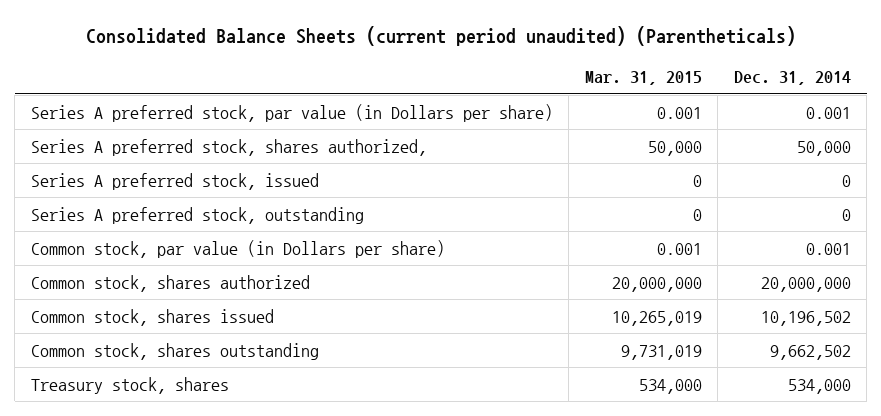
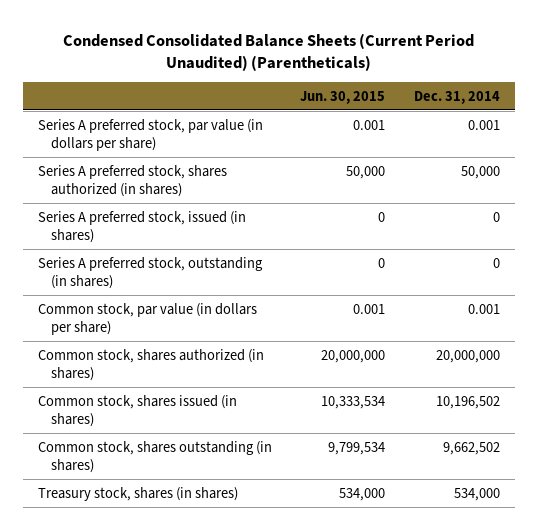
[85,25,796,46] Consolidated Balance Sheets (current period unaudited) (Parentheticals) -> [62,32,474,71] Condensed Consolidated Balance Sheets (Current Period Unaudited) (Parentheticals)
[584,71,702,86] Mar. 31, 2015 -> none
none -> [300,90,386,104] Jun. 30, 2015
[30,103,553,122] Series A preferred stock, par value (in Dollars per share) -> [37,118,263,151] Series A preferred stock, par value (in dollars per share)
[30,138,427,156] Series A preferred stock, shares authorized, -> [37,164,227,197] Series A preferred stock, shares authorized (in shares)
[30,172,319,190] Series A preferred stock, issued -> [37,210,246,243] Series A preferred stock, issued (in shares)
[30,206,364,224] Series A preferred stock, outstanding -> [37,256,263,289] Series A preferred stock, outstanding (in shares)
[30,239,445,258] Common stock, par value (in Dollars per share) -> [37,302,257,335] Common stock, par value (in dollars per share)
[30,274,310,292] Common stock, shares authorized -> [37,348,264,381] Common stock, shares authorized (in shares)
[30,308,274,326] Common stock, shares issued -> [37,394,237,427] Common stock, shares issued (in shares)
[30,342,319,360] Common stock, shares outstanding -> [37,440,272,473] Common stock, shares outstanding (in shares)
[30,376,229,394] Treasury stock, shares -> [37,486,238,501] Treasury stock, shares (in shares)

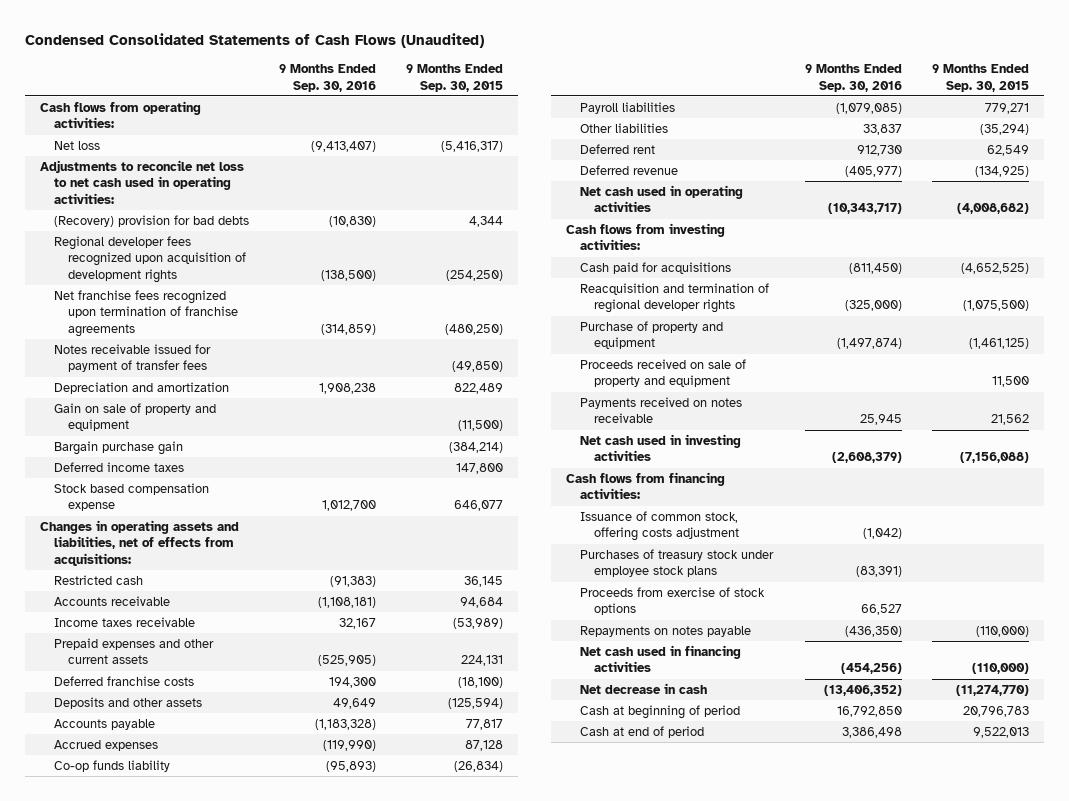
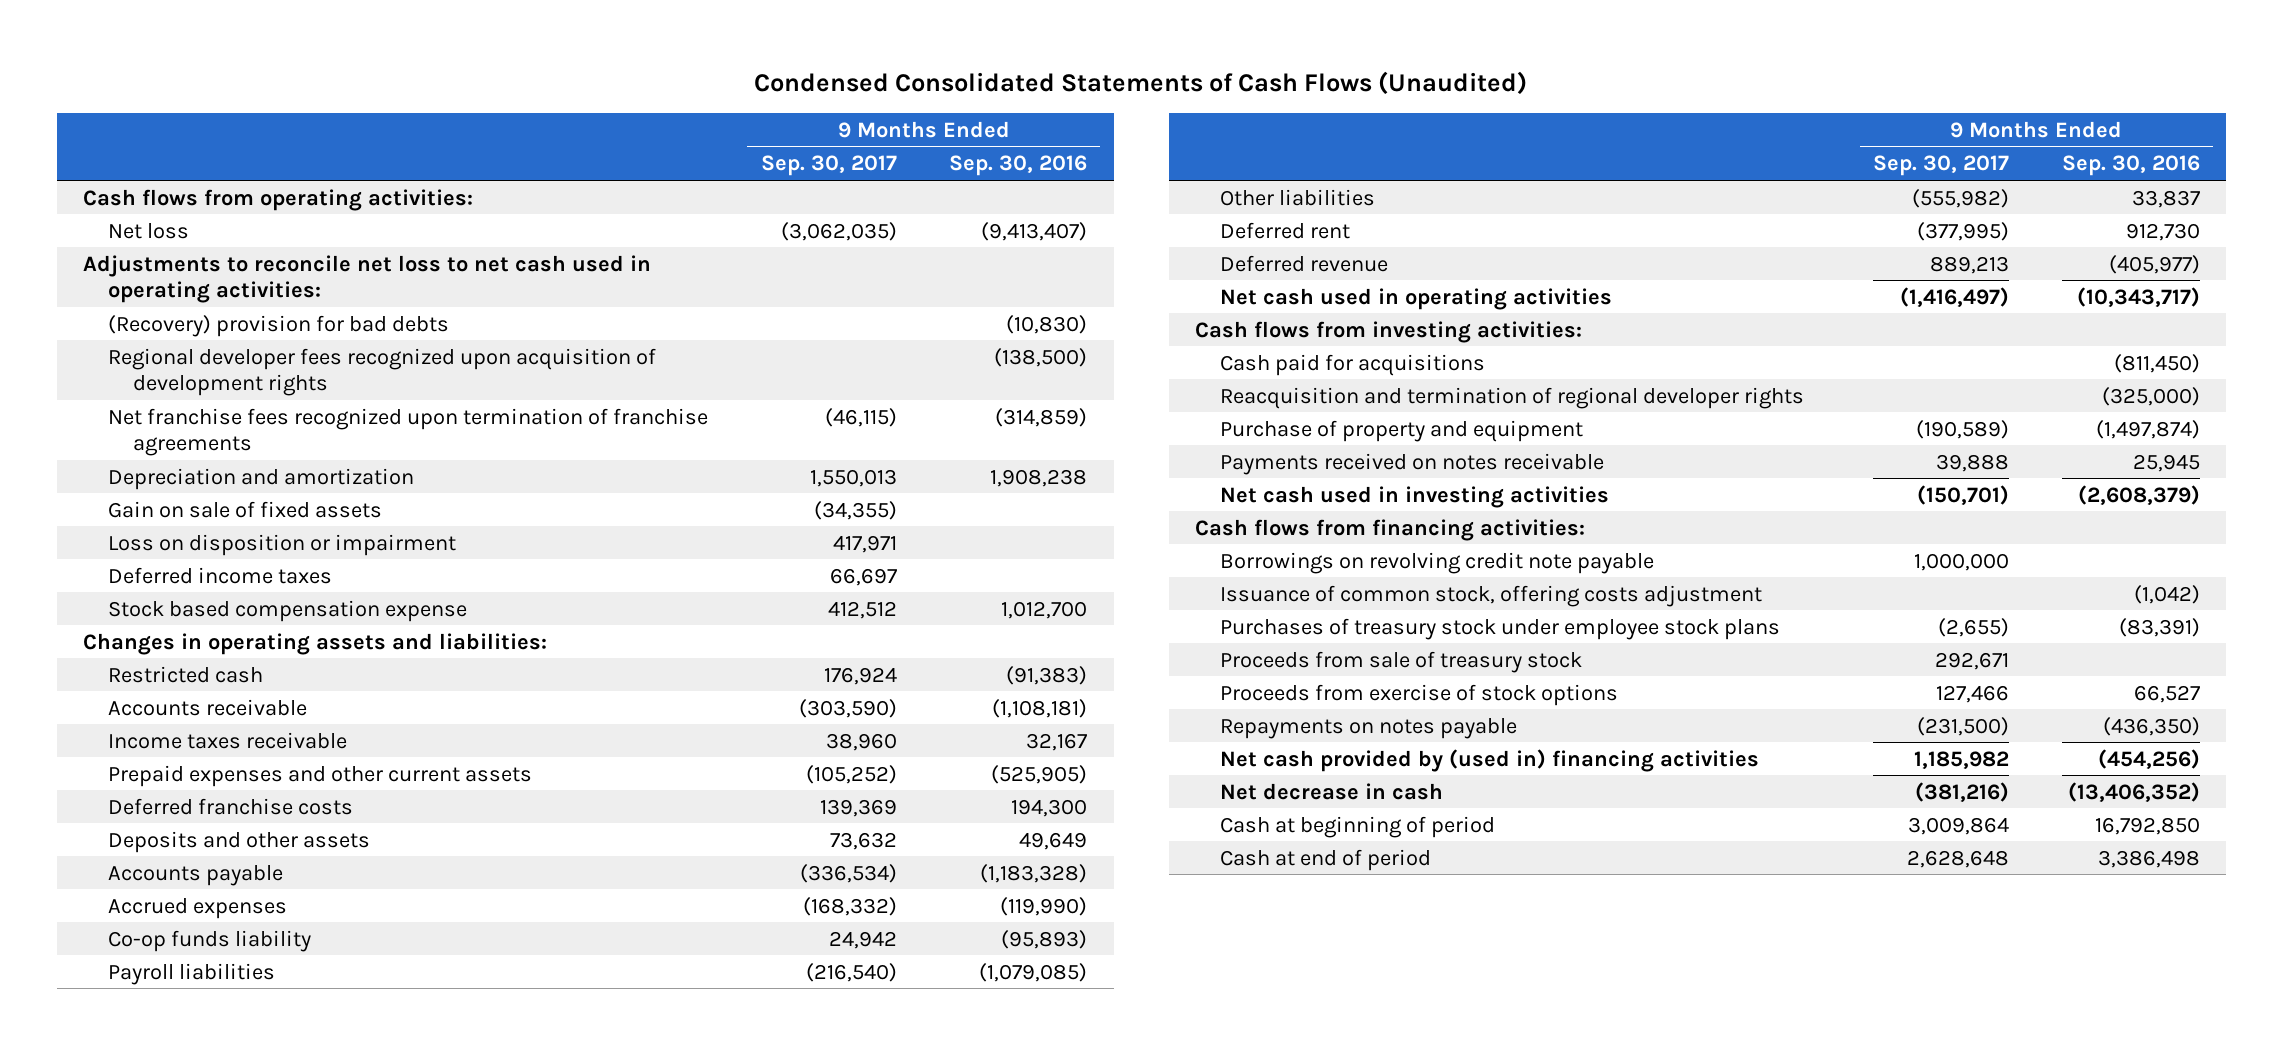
[405,64,503,92] 9 Months Ended Sep. 30, 2015 -> none
none -> [760,155,897,177] Sep. 30, 2017
[53,344,211,373] Notes receivable issued for payment of transfer fees -> none
[53,441,183,456] Bargain purchase gain -> none
[53,403,216,432] Gain on sale of property and equipment -> [108,500,383,518] Gain on sale of fixed assets
none -> [108,533,457,556] Loss on disposition or impairment
[39,520,239,566] Changes in operating assets and liabilities, net of effects from acquisitions: -> [83,632,548,655] Changes in operating assets and liabilities:
[580,359,747,388] Proceeds received on sale of property and equipment -> none
none -> [1220,551,1655,574] Borrowings on revolving credit note payable
none -> [1220,650,1583,673] Proceeds from sale of treasury stock
[580,645,742,673] Net cash used in financing activities -> [1220,748,1760,772] Net cash provided by (used in) financing activities

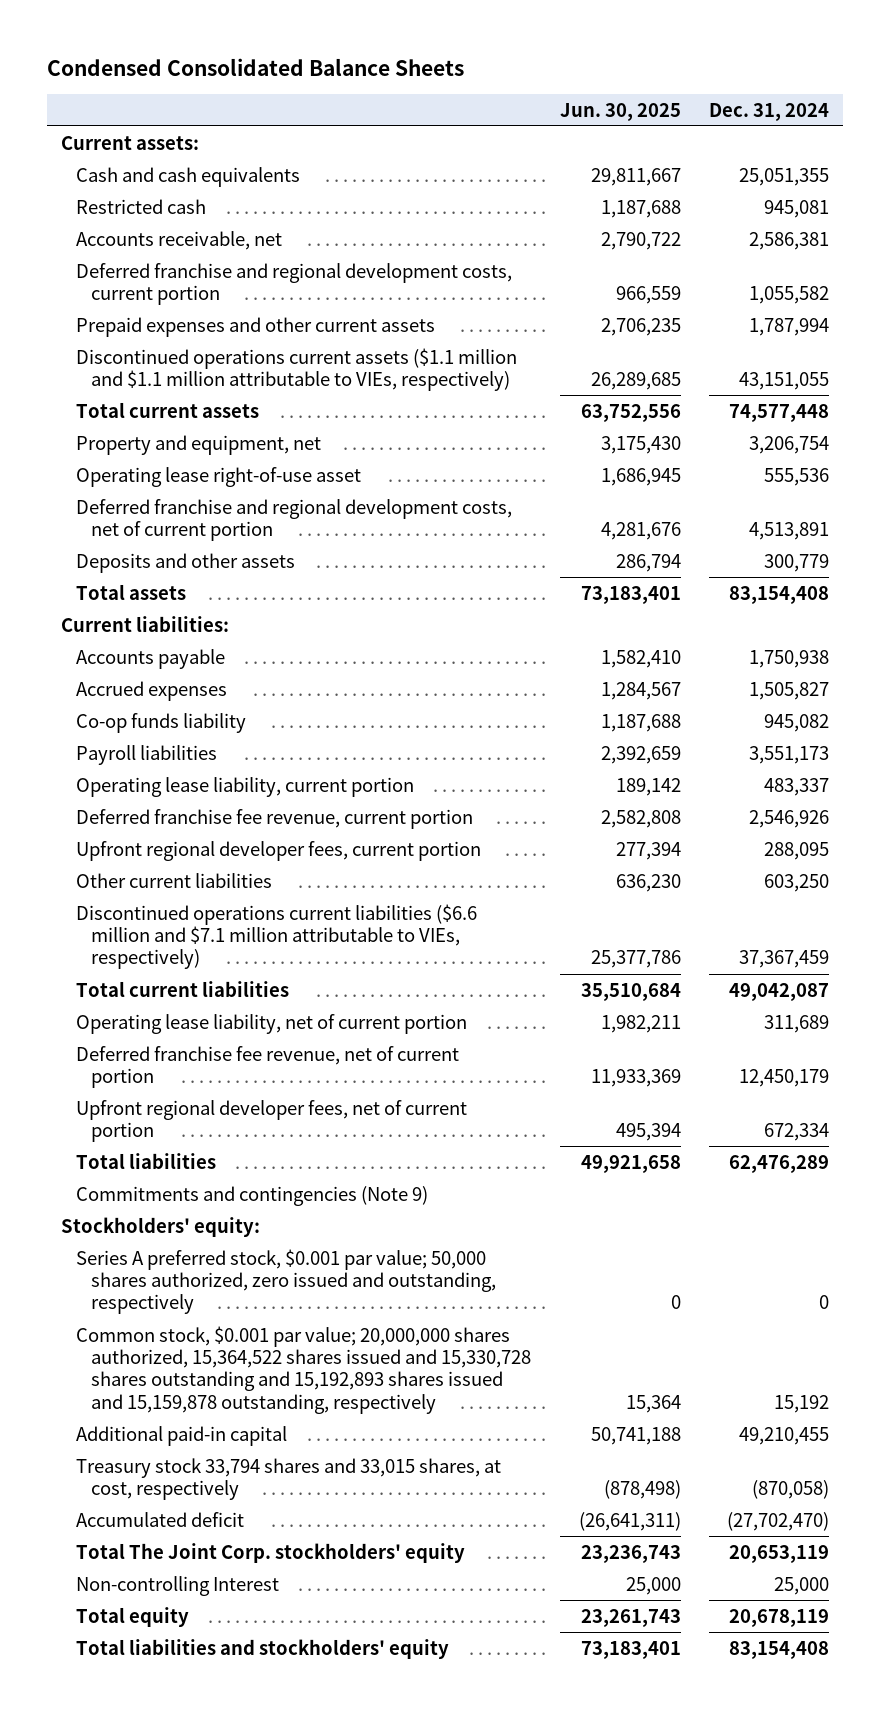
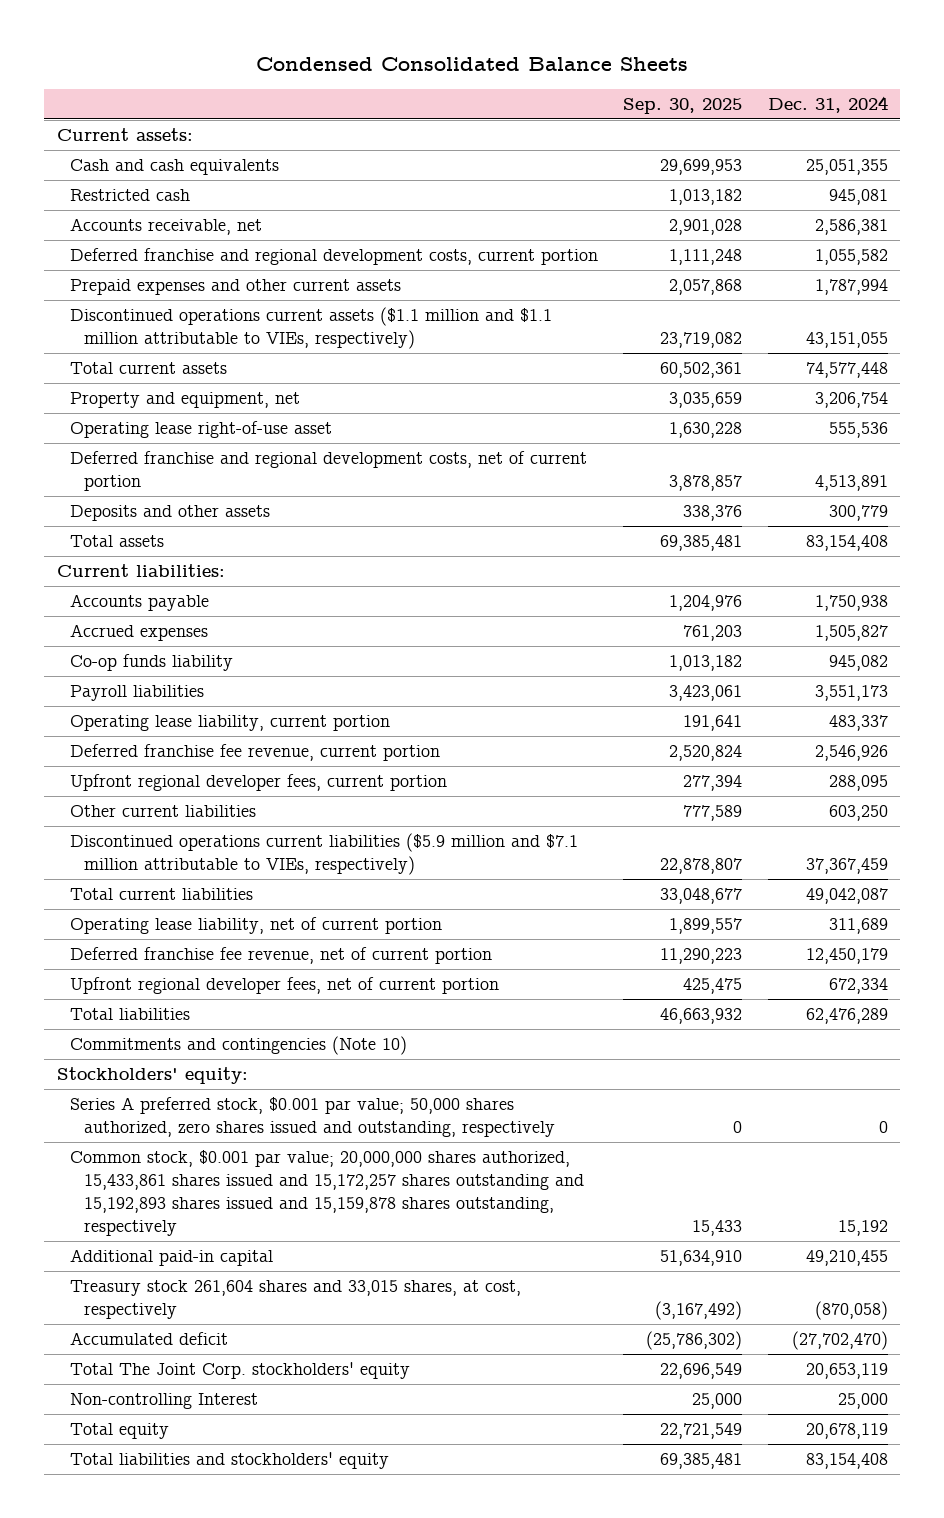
[559,102,681,121] Jun. 30, 2025 -> none
none -> [623,98,743,115] Sep. 30, 2025
[76,903,478,970] Discontinued operations current liabilities ($6.6 million and $7.1 million attributable to VIEs, respectively) -> [70,832,579,875] Discontinued operations current liabilities ($5.9 million and $7.1 million attributable to VIEs, respectively)
[76,1185,429,1206] Commitments and contingencies (Note 9) -> [70,1035,408,1055] Commitments and contingencies (Note 10)
[76,1248,497,1315] Series A preferred stock, $0.001 par value; 50,000 shares authorized, zero issued and outstanding, respectively -> [70,1096,555,1137] Series A preferred stock, $0.001 par value; 50,000 shares authorized, zero shares issued and outstanding, respectively
[76,1325,532,1414] Common stock, $0.001 par value; 20,000,000 shares authorized, 15,364,522 shares issued and 15,330,728 shares outstanding and 15,192,893 shares issued and 15,159,878 outstanding, respectively -> [70,1149,584,1236] Common stock, $0.001 par value; 20,000,000 shares authorized, 15,433,861 shares issued and 15,172,257 shares outstanding and 15,192,893 shares issued and 15,159,878 shares outstanding, respectively
[76,1457,502,1501] Treasury stock 33,794 shares and 33,015 shares, at cost, respectively -> [70,1279,522,1319] Treasury stock 261,604 shares and 33,015 shares, at cost, respectively

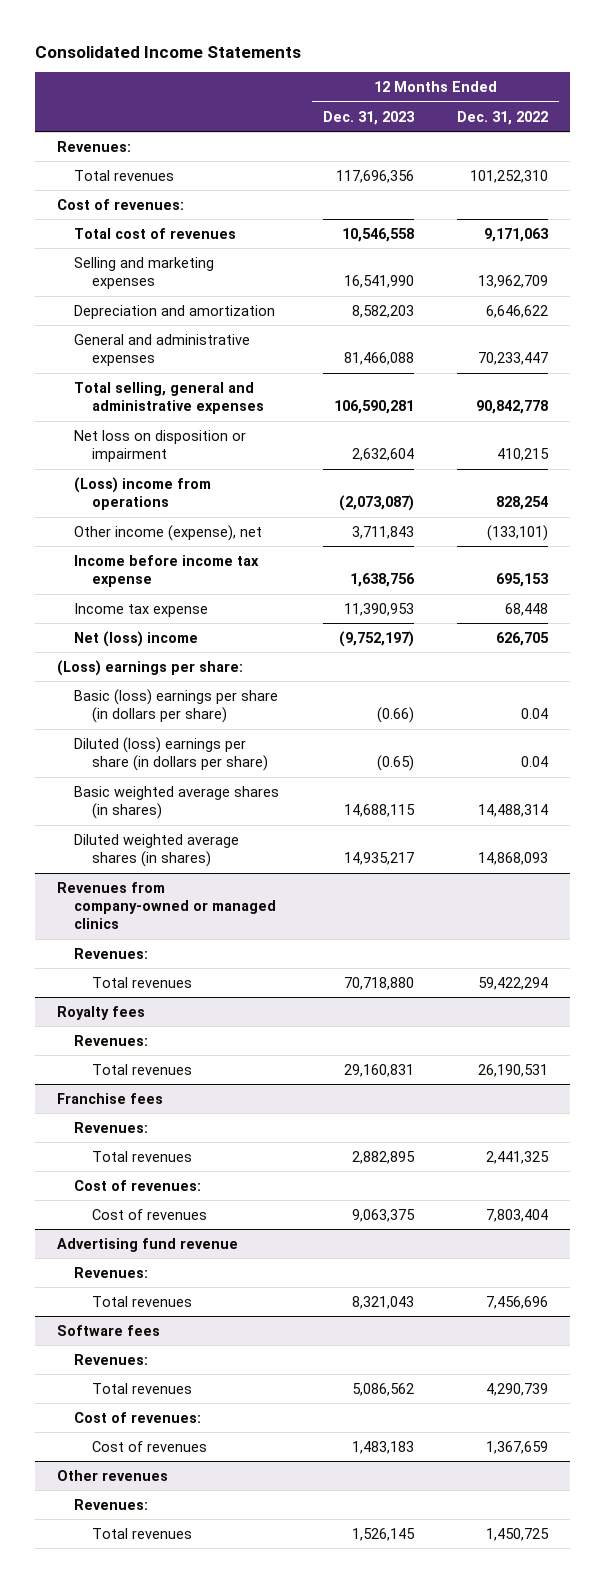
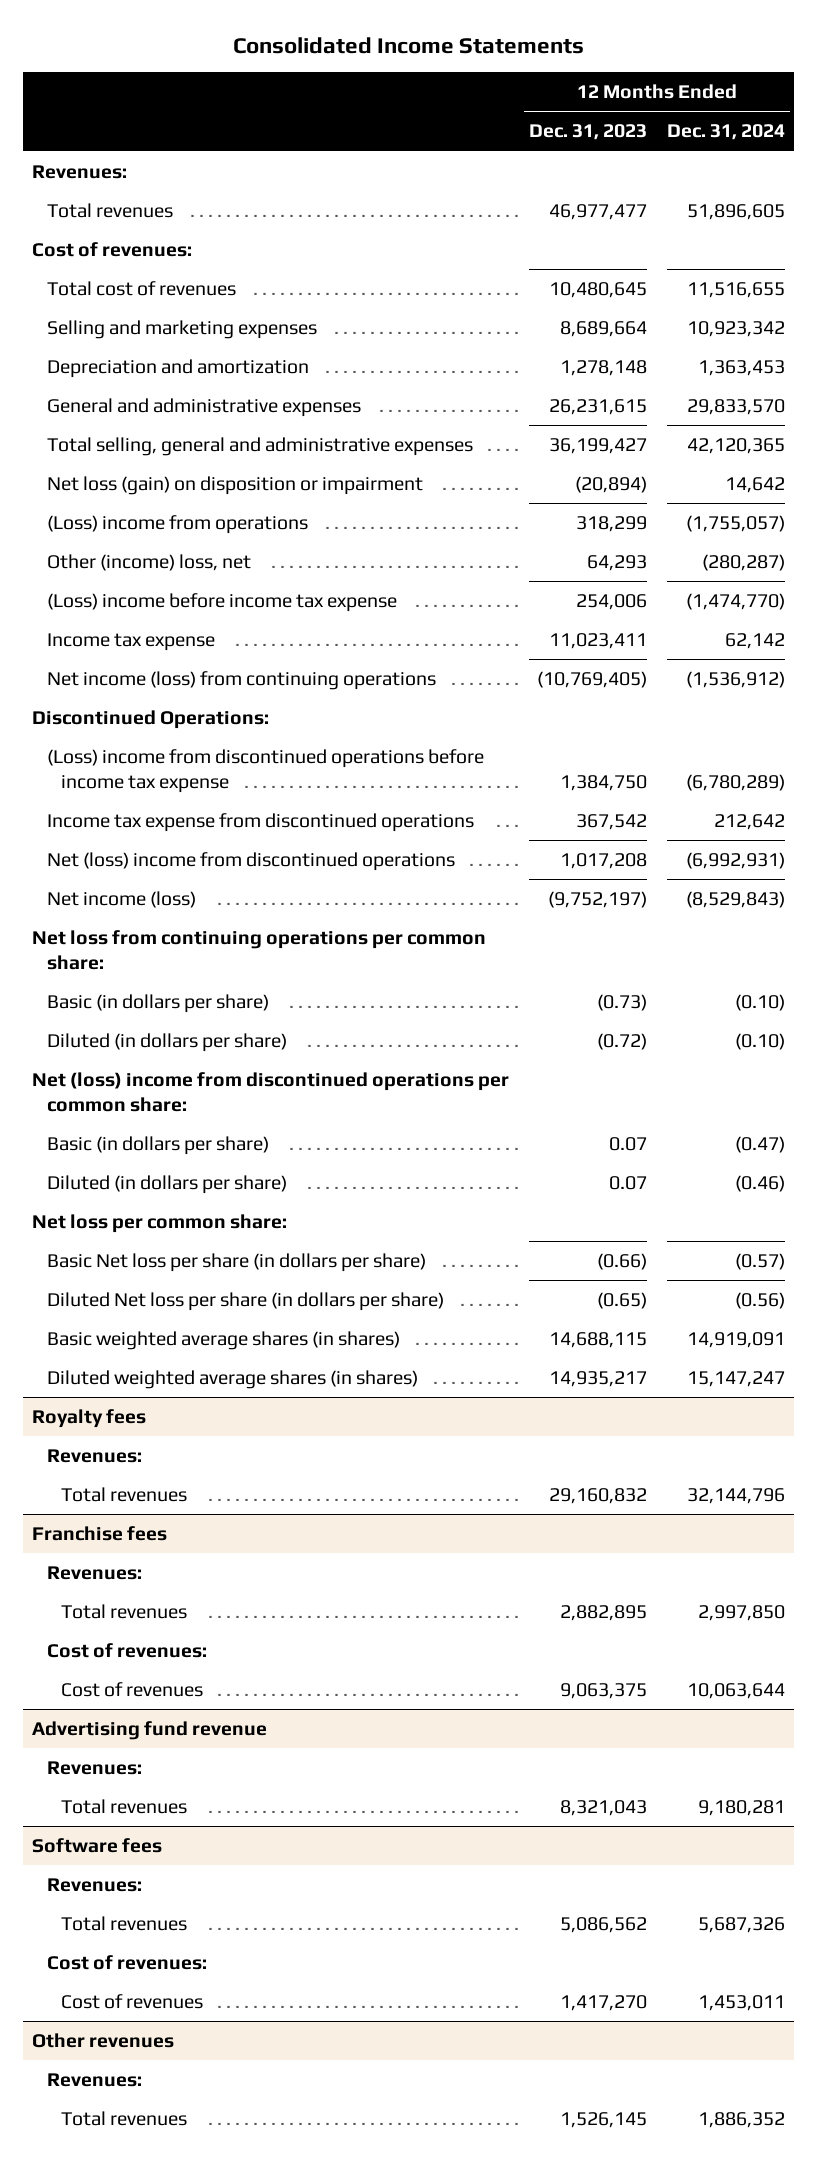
[457,110,549,125] Dec. 31, 2022 -> none
none -> [666,124,785,141] Dec. 31, 2024
[335,169,414,183] 117,696,356 -> [549,203,648,220] 46,977,477
[341,227,414,242] 10,546,558 -> [549,281,648,298] 10,480,645
[343,275,414,289] 16,541,990 -> [560,320,648,337] 8,689,664
[351,304,414,318] 8,582,203 -> [560,359,648,376] 1,278,148
[343,352,414,366] 81,466,088 -> [549,398,648,415] 26,231,615
[333,400,414,415] 106,590,281 -> [549,437,648,454] 36,199,427
[74,429,247,463] Net loss on disposition or impairment -> [46,475,423,495] Net loss (gain) on disposition or impairment
[351,448,414,462] 2,632,604 -> [575,475,648,493] (20,894)
[338,495,414,512] (2,073,087) -> [576,515,648,532] 318,299
[74,524,263,541] Other income (expense), net -> [46,553,251,571] Other (income) loss, net
[351,525,414,539] 3,711,843 -> [587,554,648,571] 64,293
[74,554,260,588] Income before income tax expense -> [46,592,397,612] (Loss) income before income tax expense
[349,573,415,588] 1,638,756 -> [576,593,648,610] 254,006
[343,602,414,616] 11,390,953 -> [549,632,648,649] 11,023,411
none -> [46,670,436,690] Net income (loss) from continuing operations
none -> [32,709,270,729] Discontinued Operations:
none -> [46,748,484,793] (Loss) income from discontinued operations before income tax expense
none -> [46,812,474,832] Income tax expense from discontinued operations
none -> [46,851,455,871] Net (loss) income from discontinued operations
[74,630,199,647] Net (loss) income -> [46,890,196,908] Net income (loss)
none -> [32,929,487,970] Net loss from continuing operations per common share:
none -> [46,993,269,1013] Basic (in dollars per share)
none -> [46,1032,287,1052] Diluted (in dollars per share)
none -> [32,1071,510,1112] Net (loss) income from discontinued operations per common share:
none -> [46,1135,269,1155] Basic (in dollars per share)
none -> [46,1174,287,1194] Diluted (in dollars per share)
[56,659,243,676] (Loss) earnings per share: -> [32,1213,288,1233] Net loss per common share:
[74,688,279,724] Basic (loss) earnings per share (in dollars per share) -> [46,1252,426,1272] Basic Net loss per share (in dollars per share)
[74,736,269,772] Diluted (loss) earnings per share (in dollars per share) -> [46,1291,444,1311] Diluted Net loss per share (in dollars per share)
[56,881,277,930] Revenues from company-owned or managed clinics -> none
[74,947,149,959] Revenues: -> none
[92,976,193,988] Total revenues -> none
[343,1063,414,1077] 29,160,831 -> [549,1487,648,1504] 29,160,832
[351,1440,414,1454] 1,483,183 -> [560,1994,648,2011] 1,417,270

